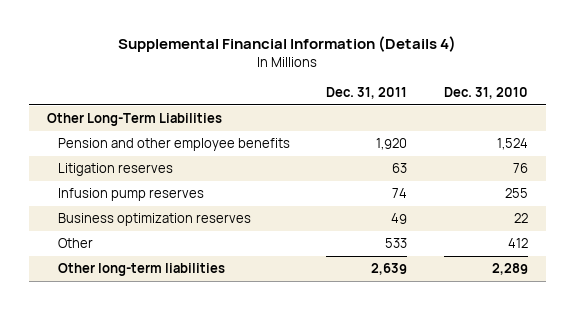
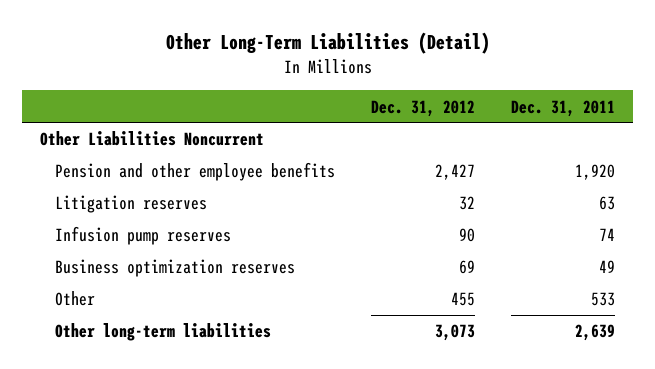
[118,36,457,53] Supplemental Financial Information (Details 4) -> [165,32,490,55] Other Long-Term Liabilities (Detail)
[443,87,528,100] Dec. 31, 2010 -> none
none -> [370,99,475,117] Dec. 31, 2012
[47,113,223,127] Other Long-Term Liabilities -> [40,131,265,147] Other Liabilities Noncurrent

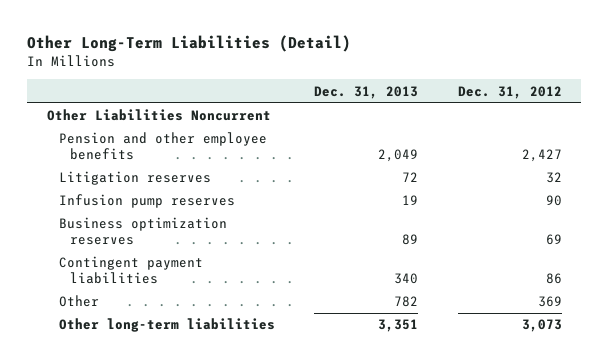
[511,99,616,117] Dec. 31, 2011 -> none
none -> [314,85,419,99] Dec. 31, 2013
none -> [58,256,203,285] Contingent payment liabilities
[450,292,475,307] 455 -> [537,296,562,308] 369

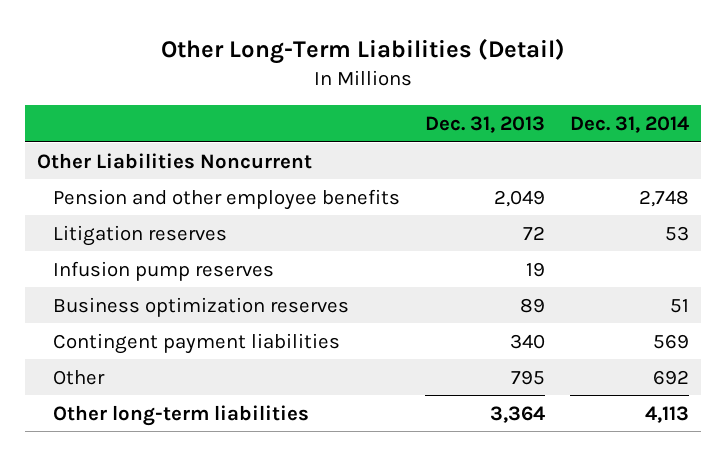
[457,85,562,99] Dec. 31, 2012 -> none
none -> [569,116,689,134] Dec. 31, 2014
[394,296,419,308] 782 -> [510,369,545,385] 795
[378,319,419,333] 3,351 -> [489,405,545,423] 3,364

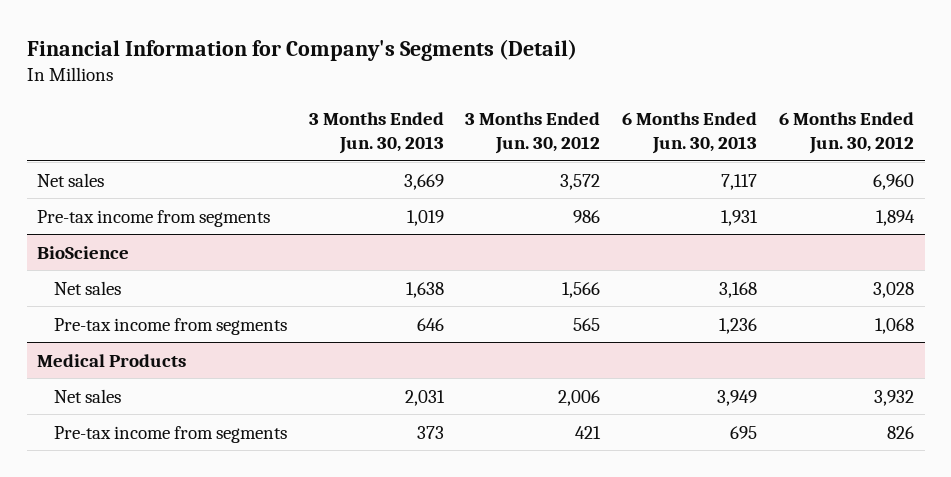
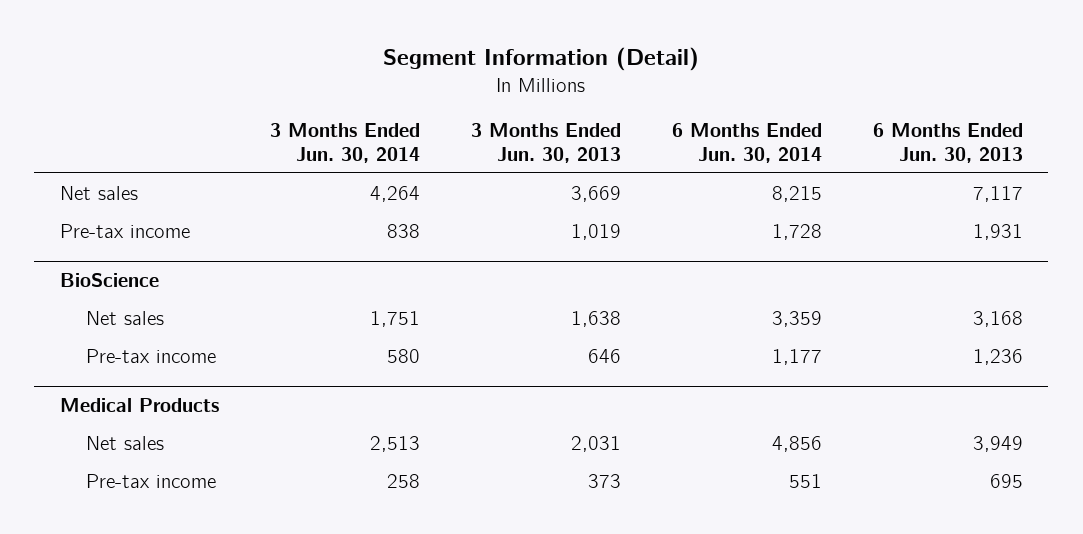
[26,38,577,61] Financial Information for Company's Segments (Detail) -> [383,47,700,72] Segment Information (Detail)
[465,111,601,154] 3 Months Ended Jun. 30, 2012 -> none
[778,111,914,154] 6 Months Ended Jun. 30, 2012 -> none
none -> [269,123,420,163] 3 Months Ended Jun. 30, 2014
none -> [671,123,822,163] 6 Months Ended Jun. 30, 2014
[37,209,271,227] Pre-tax income from segments -> [59,223,190,238] Pre-tax income
[54,317,288,335] Pre-tax income from segments -> [85,348,216,363] Pre-tax income
[54,425,288,443] Pre-tax income from segments -> [85,473,216,488] Pre-tax income

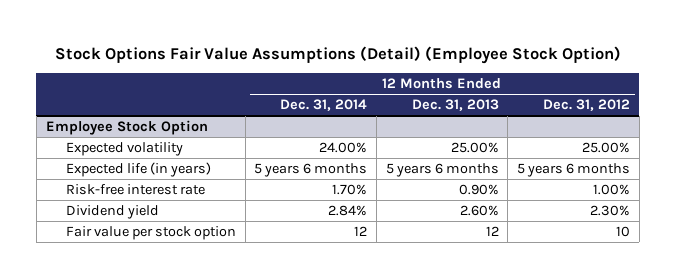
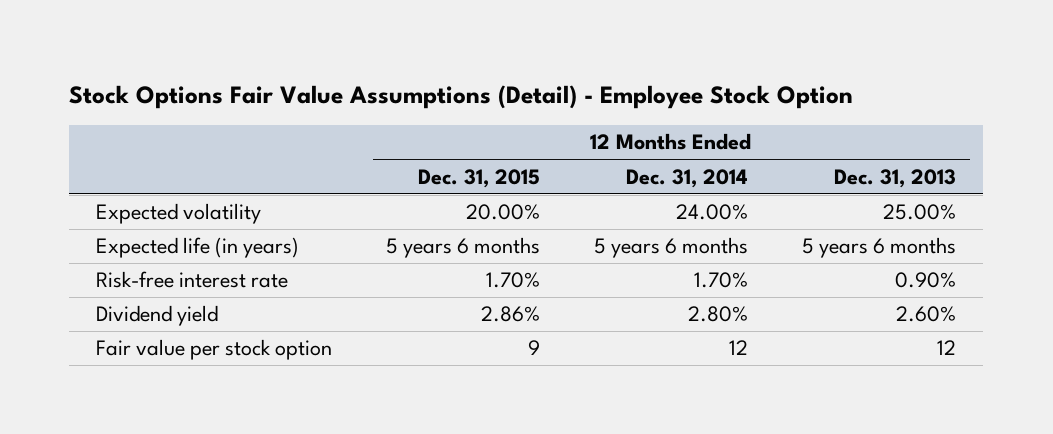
[54,45,621,64] Stock Options Fair Value Assumptions (Detail) (Employee Stock Option) -> [69,85,854,110] Stock Options Fair Value Assumptions (Detail) - Employee Stock Option
[543,99,631,112] Dec. 31, 2012 -> none
none -> [418,168,541,188] Dec. 31, 2015
[45,120,208,136] Employee Stock Option -> none
[328,205,368,217] 2.84% -> [688,306,749,323] 2.80%

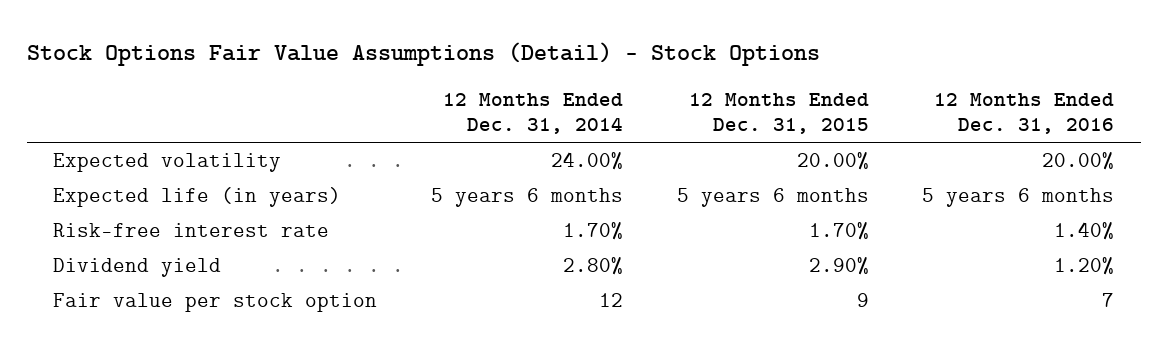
[69,85,854,110] Stock Options Fair Value Assumptions (Detail) - Employee Stock Option -> [26,41,820,66] Stock Options Fair Value Assumptions (Detail) - Stock Options
[834,168,957,188] Dec. 31, 2013 -> none
none -> [934,92,1115,134] 12 Months Ended Dec. 31, 2016
[481,306,541,323] 2.86% -> [808,257,869,276] 2.90%

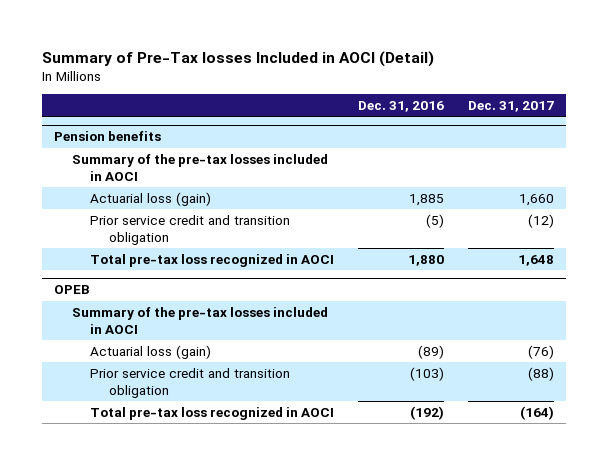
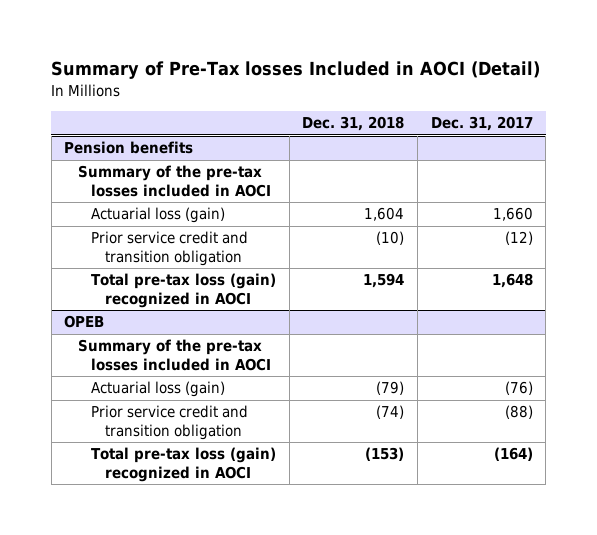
[358,101,445,113] Dec. 31, 2016 -> none
none -> [302,116,405,132] Dec. 31, 2018
[90,253,335,267] Total pre-tax loss recognized in AOCI -> [91,273,277,308] Total pre-tax loss (gain) recognized in AOCI
[90,406,335,420] Total pre-tax loss recognized in AOCI -> [91,447,277,482] Total pre-tax loss (gain) recognized in AOCI

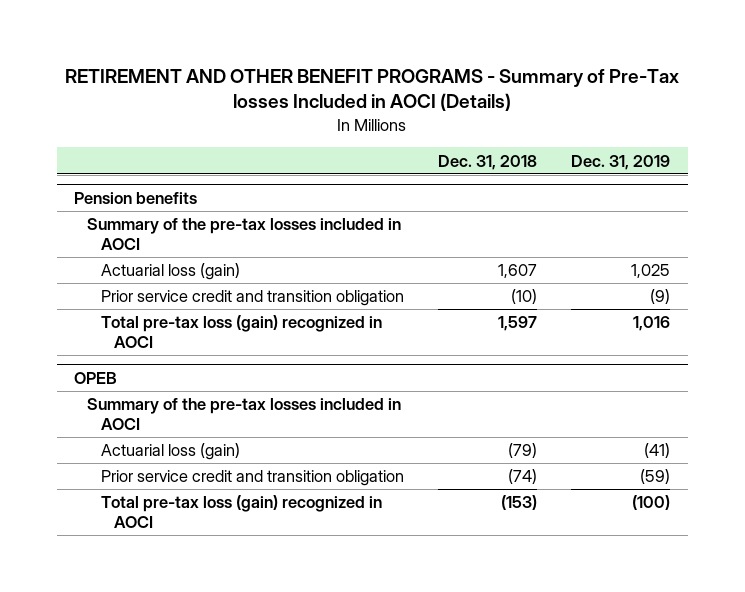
[51,61,541,80] Summary of Pre-Tax losses Included in AOCI (Detail) -> [65,68,680,112] RETIREMENT AND OTHER BENEFIT PROGRAMS - Summary of Pre-Tax losses Included in AOCI (Details)
[430,116,533,132] Dec. 31, 2017 -> none
none -> [571,154,671,170] Dec. 31, 2019
[364,207,405,222] 1,604 -> [498,264,538,279] 1,607
[363,273,405,289] 1,594 -> [498,316,538,332] 1,597

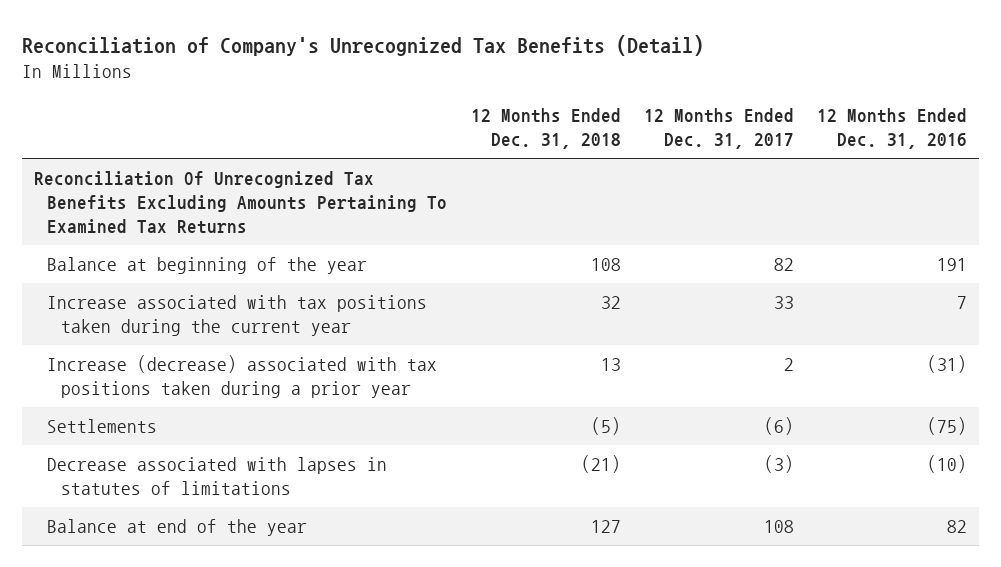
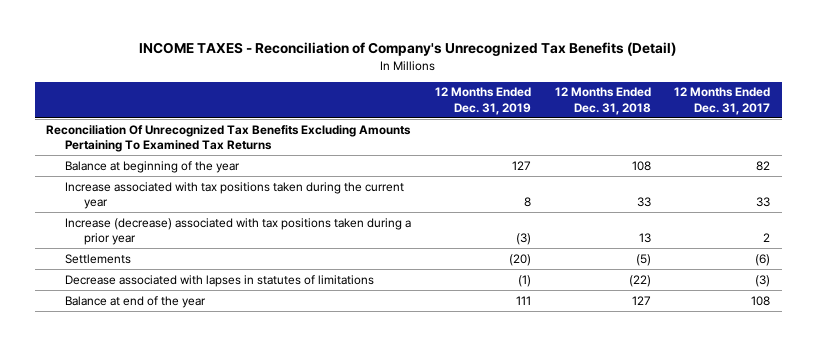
[22,34,705,56] Reconciliation of Company's Unrecognized Tax Benefits (Detail) -> [139,42,677,57] INCOME TAXES - Reconciliation of Company's Unrecognized Tax Benefits (Detail)
[817,108,968,150] 12 Months Ended Dec. 31, 2016 -> none
none -> [435,87,532,116] 12 Months Ended Dec. 31, 2019
[600,296,621,310] 32 -> [636,197,651,208] 33
[580,455,621,474] (21) -> [628,274,651,287] (22)

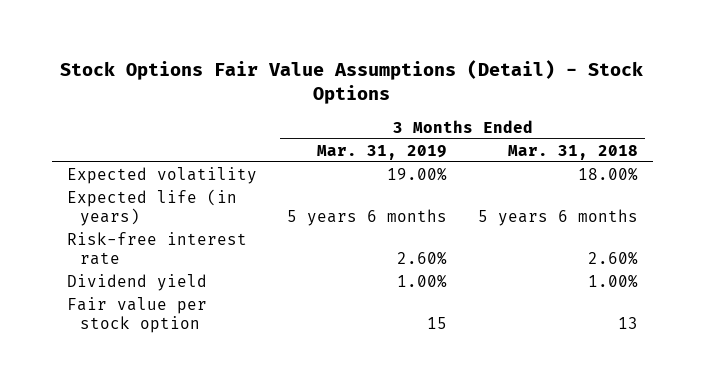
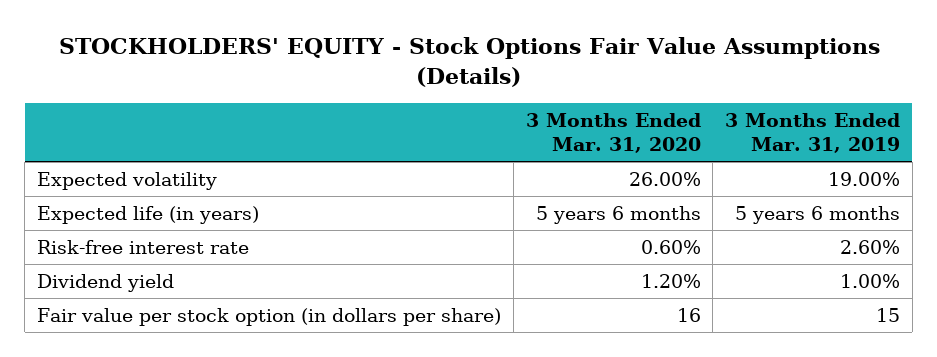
[60,59,644,105] Stock Options Fair Value Assumptions (Detail) - Stock Options -> [58,37,880,88] STOCKHOLDERS' EQUITY - Stock Options Fair Value Assumptions (Details)
[507,144,638,160] Mar. 31, 2018 -> none
none -> [525,113,701,154] 3 Months Ended Mar. 31, 2020
[66,296,207,333] Fair value per stock option -> [36,307,501,326] Fair value per stock option (in dollars per share)

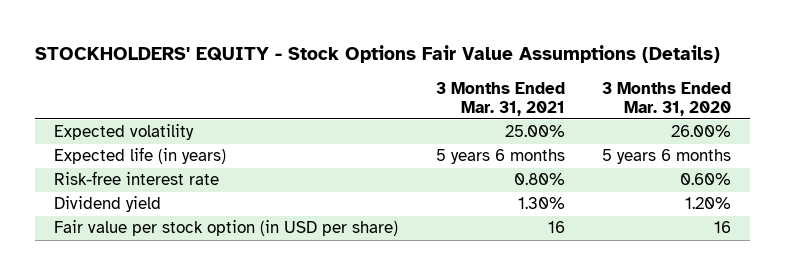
[725,113,901,154] 3 Months Ended Mar. 31, 2019 -> none
none -> [435,81,565,116] 3 Months Ended Mar. 31, 2021
[36,307,501,326] Fair value per stock option (in dollars per share) -> [53,220,398,237] Fair value per stock option (in USD per share)

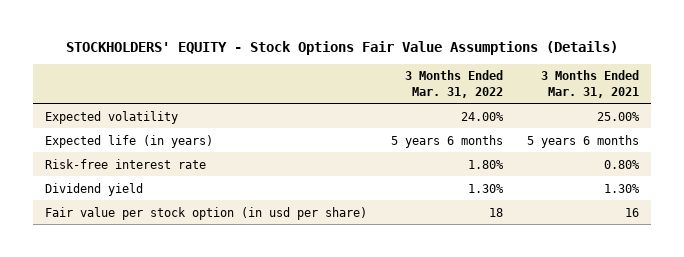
[602,81,732,116] 3 Months Ended Mar. 31, 2020 -> none
none -> [404,70,503,98] 3 Months Ended Mar. 31, 2022
[53,220,398,237] Fair value per stock option (in USD per share) -> [44,206,367,220] Fair value per stock option (in usd per share)

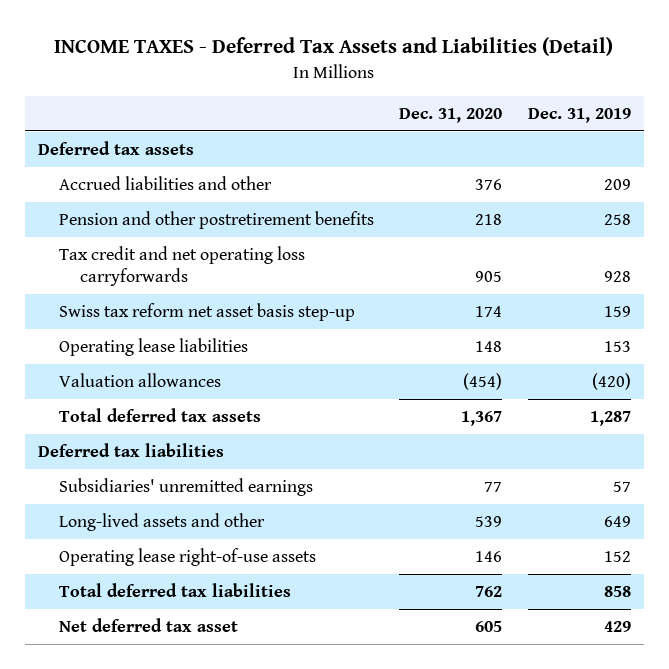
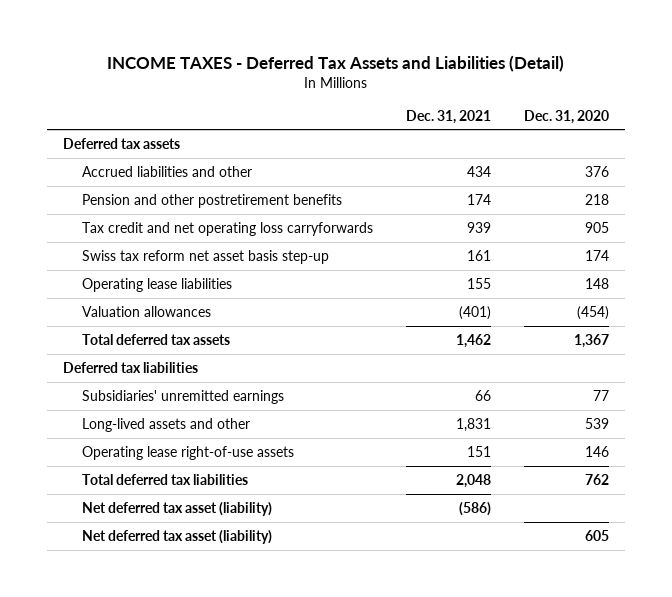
[527,108,631,124] Dec. 31, 2019 -> none
none -> [405,109,491,124] Dec. 31, 2021
none -> [82,501,273,516] Net deferred tax asset (liability)
[58,618,238,633] Net deferred tax asset -> [82,529,273,544] Net deferred tax asset (liability)

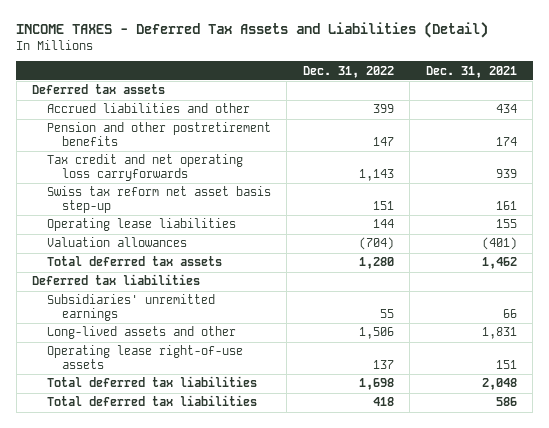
[523,109,609,124] Dec. 31, 2020 -> none
none -> [302,65,394,78] Dec. 31, 2022
[82,529,273,544] Net deferred tax asset (liability) -> none
[82,501,273,516] Net deferred tax asset (liability) -> [47,395,258,407] Total deferred tax liabilities
[458,501,491,516] (586) -> [495,397,517,407] 586

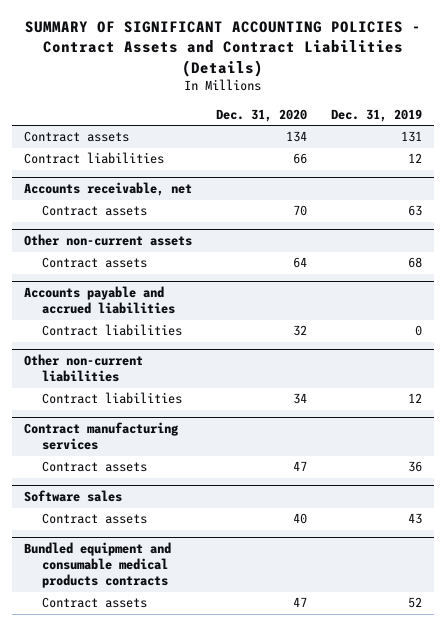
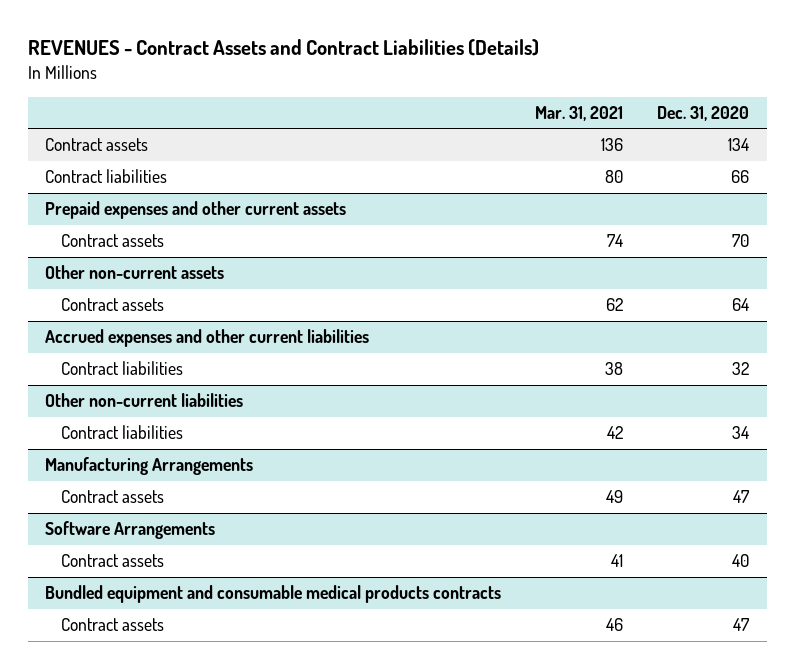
[24,21,421,77] SUMMARY OF SIGNIFICANT ACCOUNTING POLICIES - Contract Assets and Contract Liabilities (Details) -> [27,39,539,57] REVENUES - Contract Assets and Contract Liabilities (Details)
[331,109,423,123] Dec. 31, 2019 -> none
none -> [535,105,624,121] Mar. 31, 2021
[23,182,192,197] Accounts receivable, net -> none
none -> [44,201,346,220] Prepaid expenses and other current assets
[23,286,176,315] Accounts payable and accrued liabilities -> none
none -> [44,329,369,348] Accrued expenses and other current liabilities
[23,422,179,451] Contract manufacturing services -> [44,457,253,476] Manufacturing Arrangements
[23,490,122,503] Software sales -> [44,521,215,540] Software Arrangements

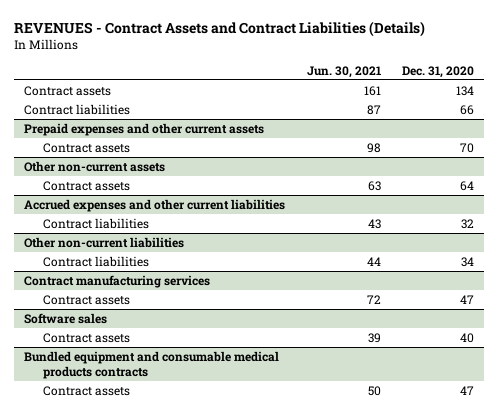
[535,105,624,121] Mar. 31, 2021 -> none
none -> [306,65,381,78] Jun. 30, 2021
[44,457,253,476] Manufacturing Arrangements -> [24,274,211,288] Contract manufacturing services
[44,521,215,540] Software Arrangements -> [24,312,108,324] Software sales

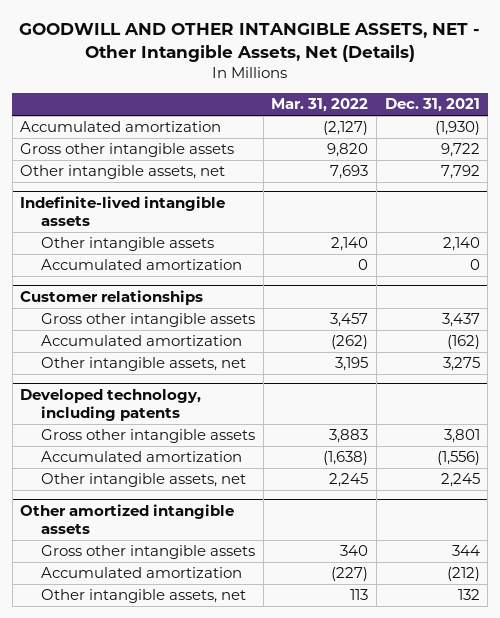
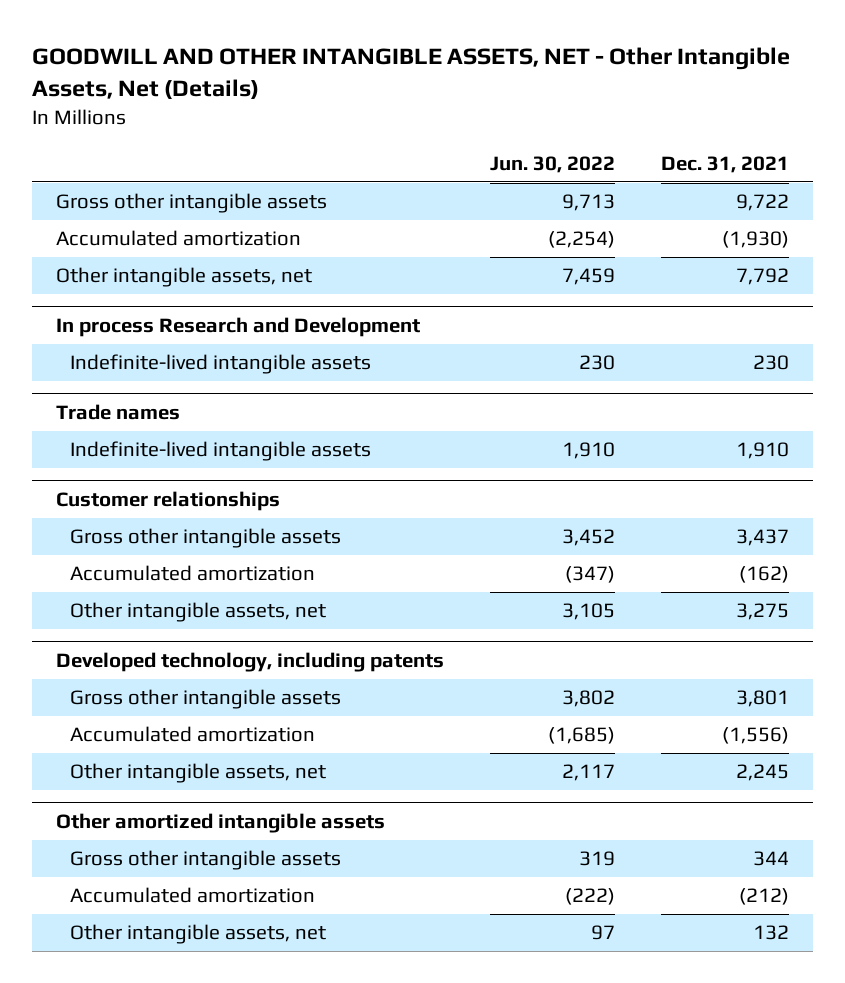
[271,98,369,113] Mar. 31, 2022 -> none
none -> [490,155,616,173] Jun. 30, 2022
[20,121,222,133] Accumulated amortization -> [55,230,301,247] Accumulated amortization
[41,237,215,252] Other intangible assets -> none
[41,259,243,271] Accumulated amortization -> none
[20,195,226,227] Indefinite-lived intangible assets -> [55,317,420,338] In process Research and Development
none -> [70,354,372,375] Indefinite-lived intangible assets
none -> [55,404,180,421] Trade names
none -> [70,441,372,462] Indefinite-lived intangible assets

